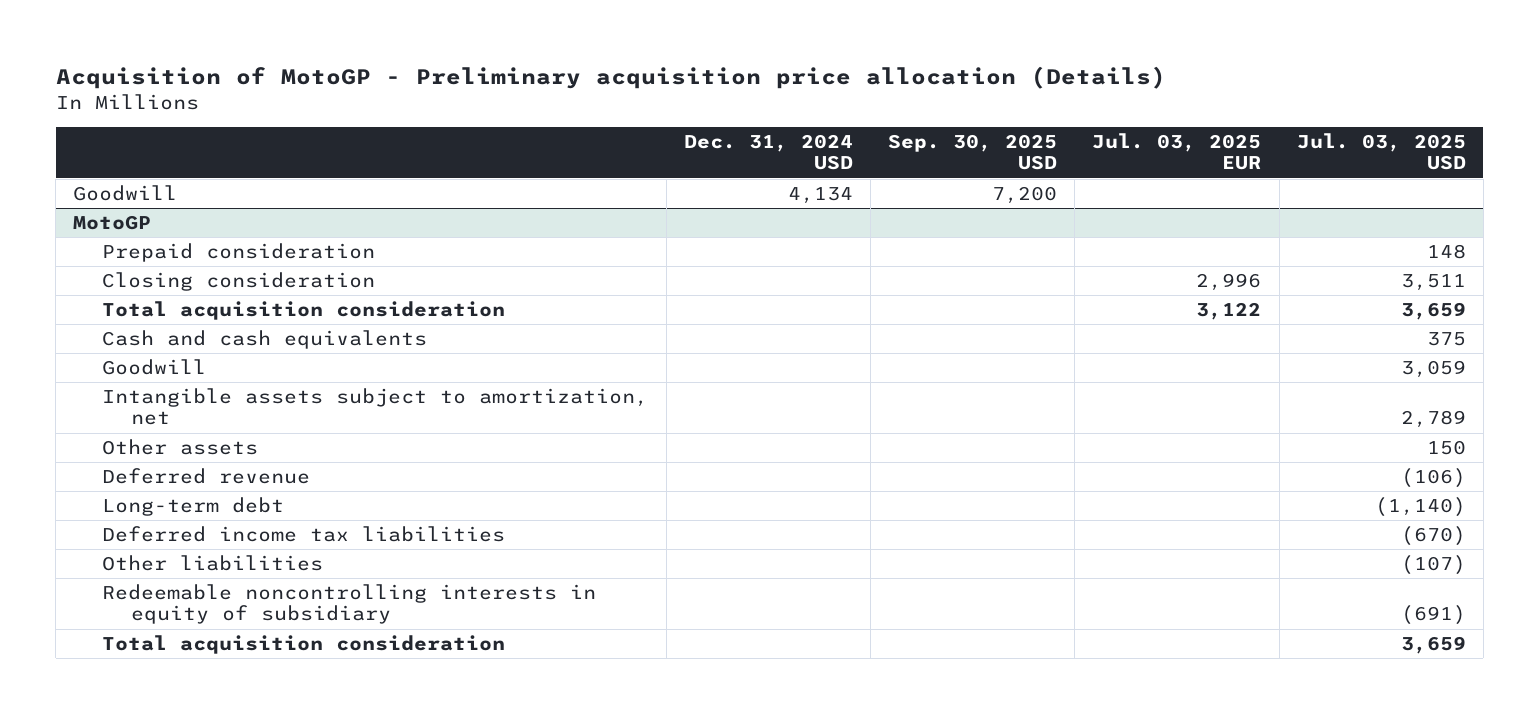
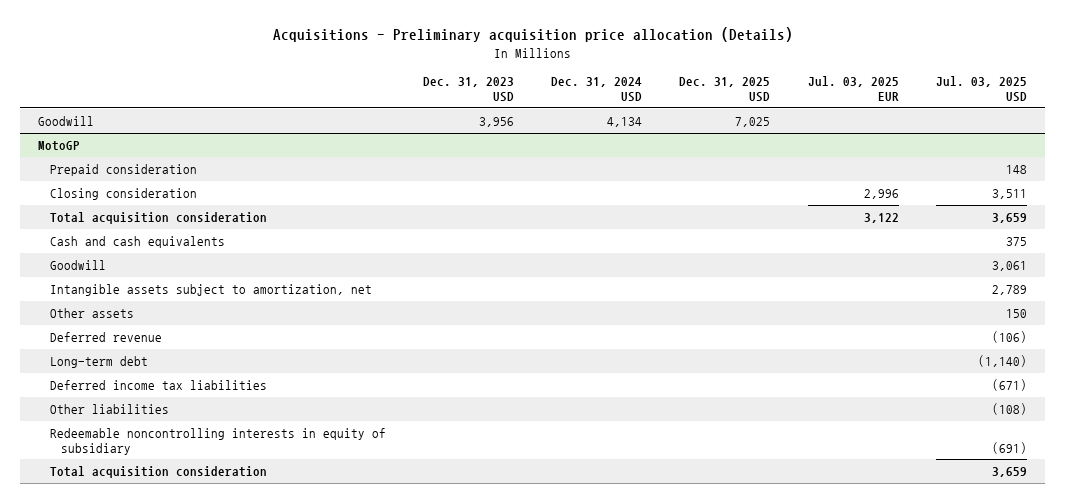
[55,65,1166,89] Acquisition of MotoGP - Preliminary acquisition price allocation (Details) -> [272,27,793,43] Acquisitions - Preliminary acquisition price allocation (Details)
[888,133,1058,171] Sep. 30, 2025 USD -> none
none -> [422,77,514,103] Dec. 31, 2023 USD
none -> [679,77,771,103] Dec. 31, 2025 USD
[1400,360,1466,379] 3,059 -> [991,260,1027,271] 3,061
[1400,526,1466,547] (670) -> [991,378,1027,391] (671)
[1400,555,1466,576] (107) -> [991,402,1027,415] (108)

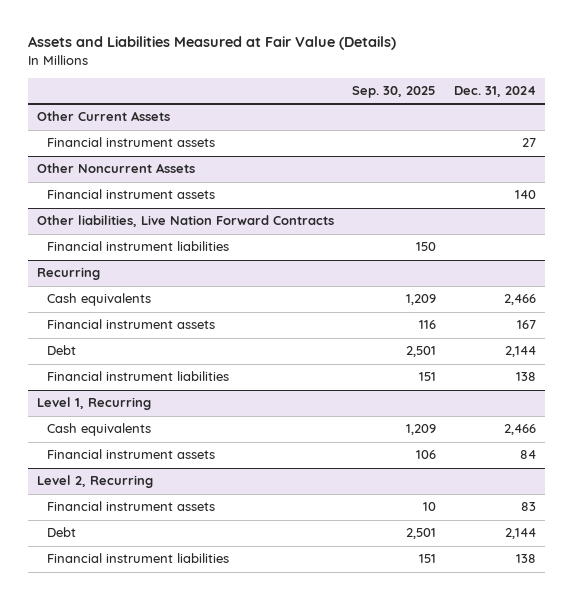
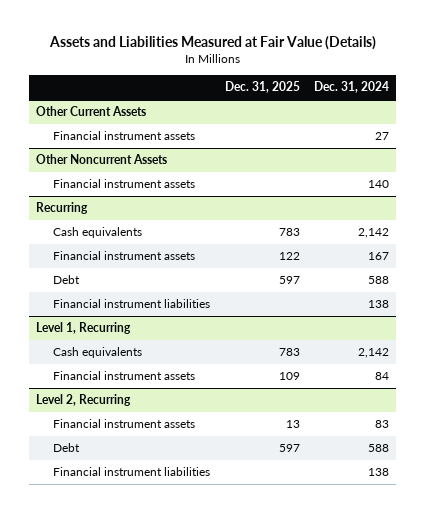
[351,85,436,98] Sep. 30, 2025 -> none
none -> [224,81,300,94] Dec. 31, 2025
[36,215,334,228] Other liabilities, Live Nation Forward Contracts -> none
[47,241,230,252] Financial instrument liabilities -> none
[504,294,537,306] 2,466 -> [357,228,389,239] 2,142
[505,346,537,358] 2,144 -> [367,276,389,285] 588
[504,424,537,436] 2,466 -> [357,348,389,359] 2,142
[505,528,537,540] 2,144 -> [367,444,389,453] 588

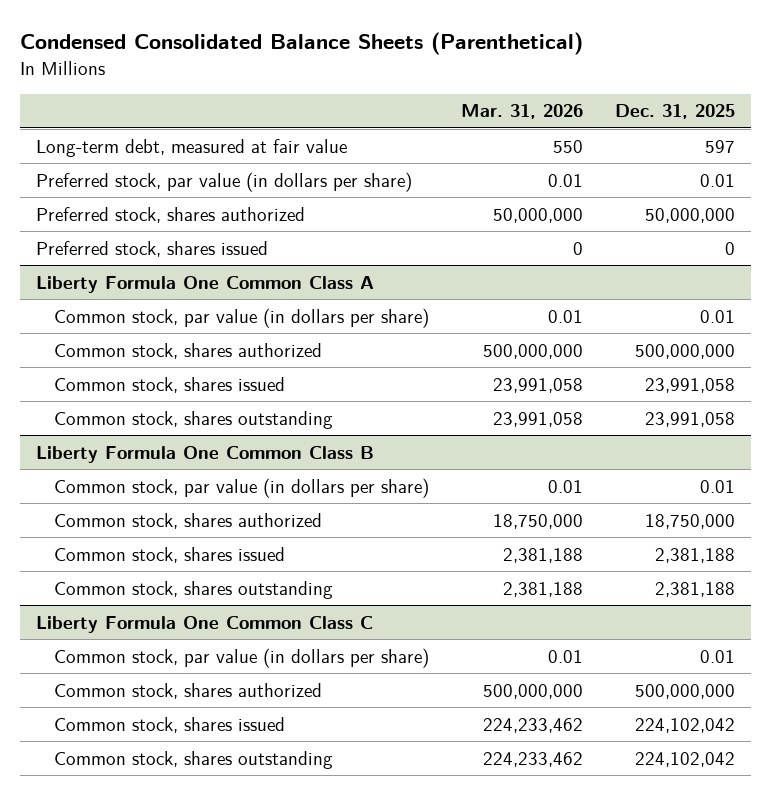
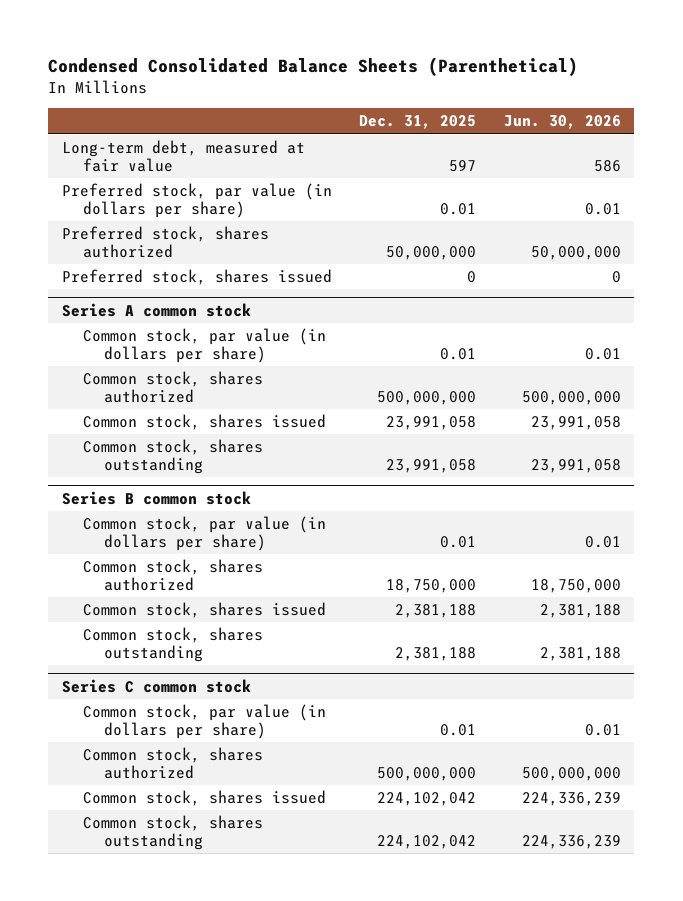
[460,104,583,120] Mar. 31, 2026 -> none
none -> [503,115,621,130] Jun. 30, 2026
[35,275,374,293] Liberty Formula One Common Class A -> [62,302,252,317] Series A common stock
[35,445,374,463] Liberty Formula One Common Class B -> [62,490,252,505] Series B common stock
[35,615,373,633] Liberty Formula One Common Class C -> [62,678,252,693] Series C common stock

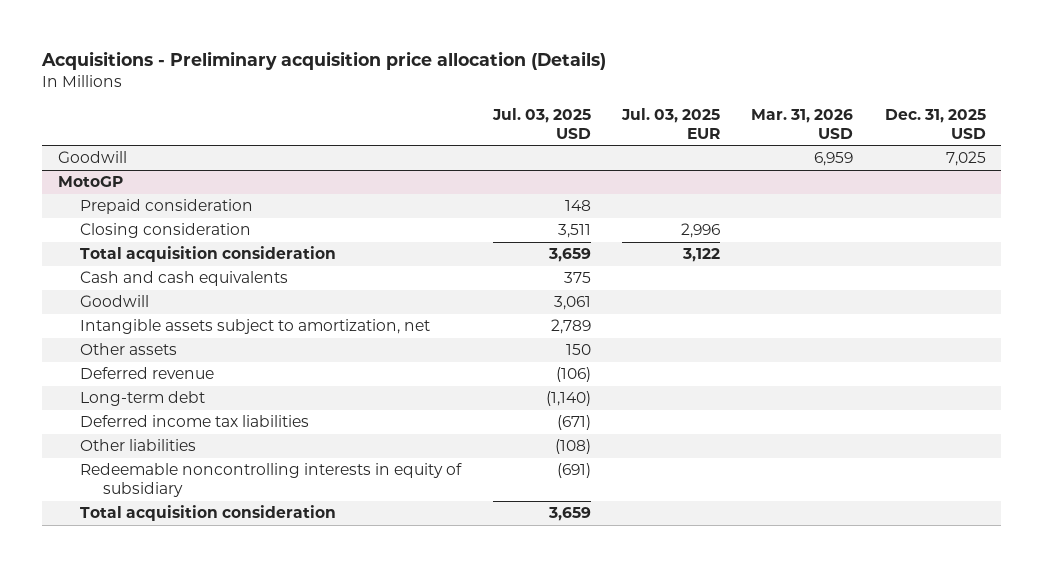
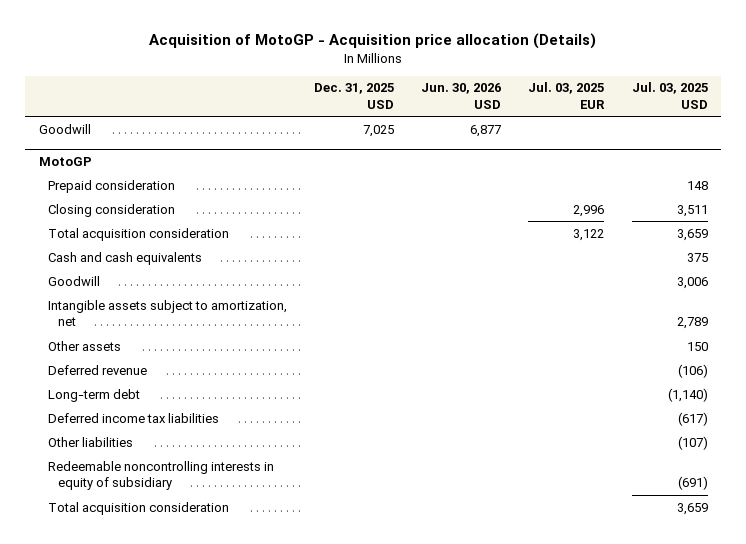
[41,51,607,71] Acquisitions - Preliminary acquisition price allocation (Details) -> [149,33,597,50] Acquisition of MotoGP - Acquisition price allocation (Details)
[751,108,854,139] Mar. 31, 2026 USD -> none
none -> [421,83,502,109] Jun. 30, 2026 USD
[553,296,591,311] 3,061 -> [676,276,708,289] 3,006
[556,415,591,431] (671) -> [677,411,708,426] (617)
[554,439,591,455] (108) -> [677,435,708,450] (107)

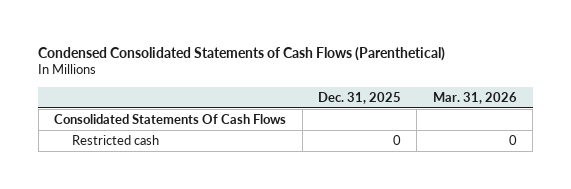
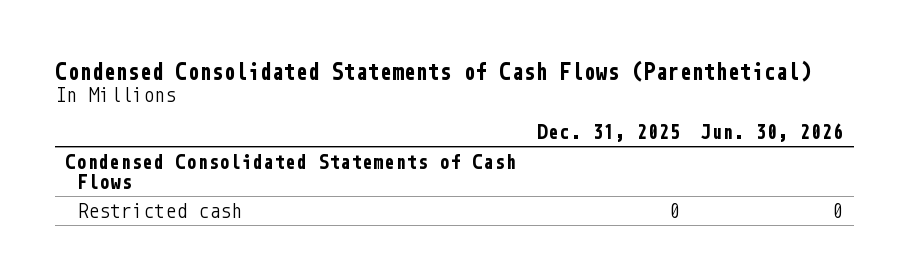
[432,91,517,104] Mar. 31, 2026 -> none
none -> [700,123,844,143] Jun. 30, 2026
[54,113,287,124] Consolidated Statements Of Cash Flows -> [65,153,517,190] Condensed Consolidated Statements of Cash Flows

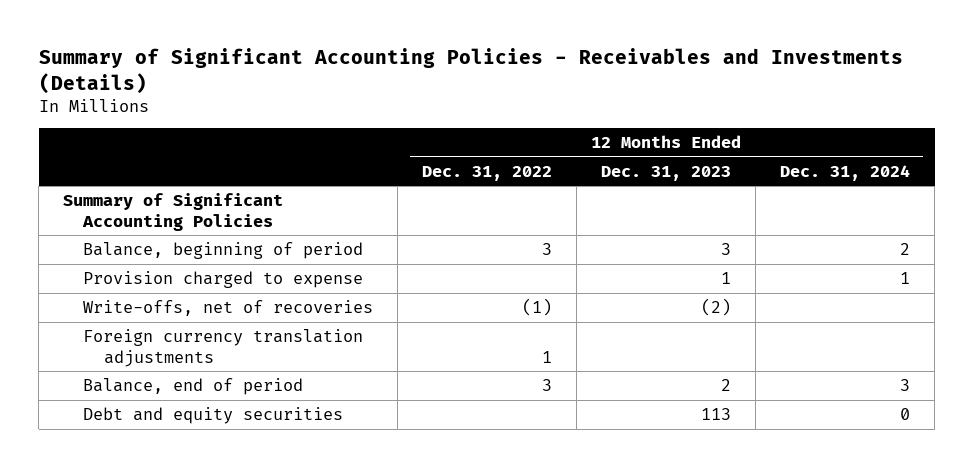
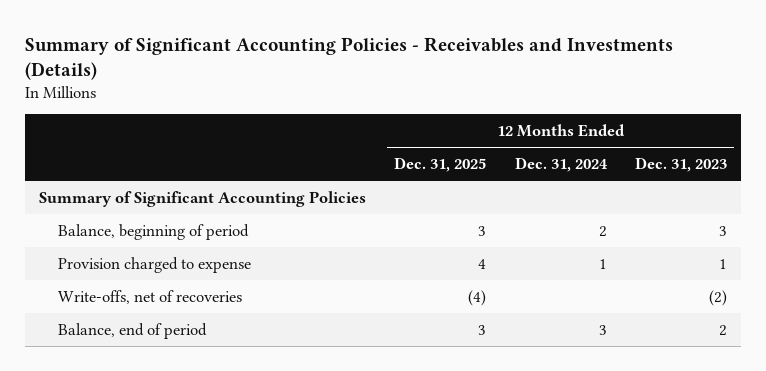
[422,165,553,181] Dec. 31, 2022 -> none
none -> [394,157,487,173] Dec. 31, 2025
[83,329,364,367] Foreign currency translation adjustments -> none
[83,407,344,425] Debt and equity securities -> none

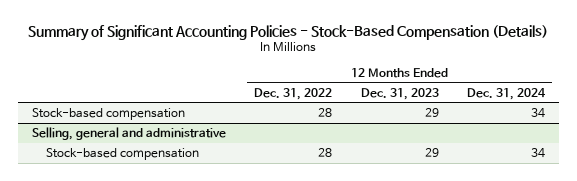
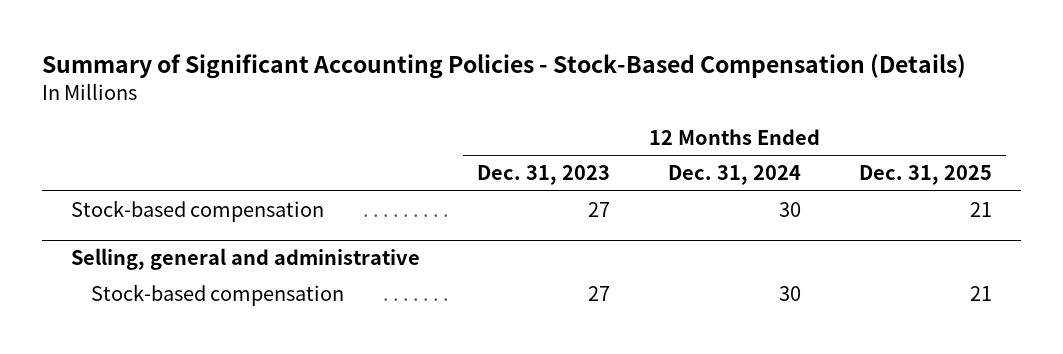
[254,87,333,100] Dec. 31, 2022 -> none
none -> [858,165,992,186] Dec. 31, 2025
[424,107,439,117] 29 -> [588,202,611,218] 27
[531,107,546,118] 34 -> [779,202,802,218] 30
[424,147,439,157] 29 -> [588,286,611,302] 27
[531,147,546,158] 34 -> [779,286,802,302] 30

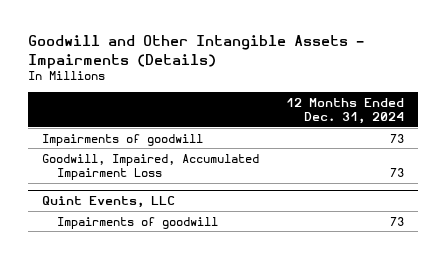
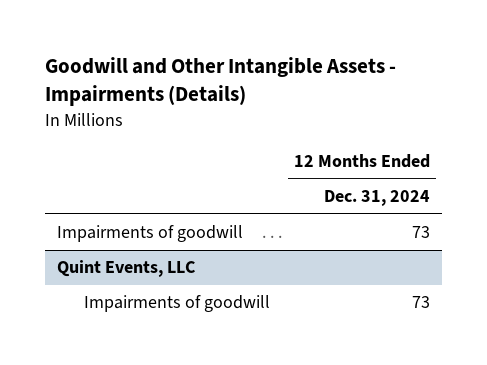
[41,153,259,180] Goodwill, Impaired, Accumulated Impairment Loss -> none

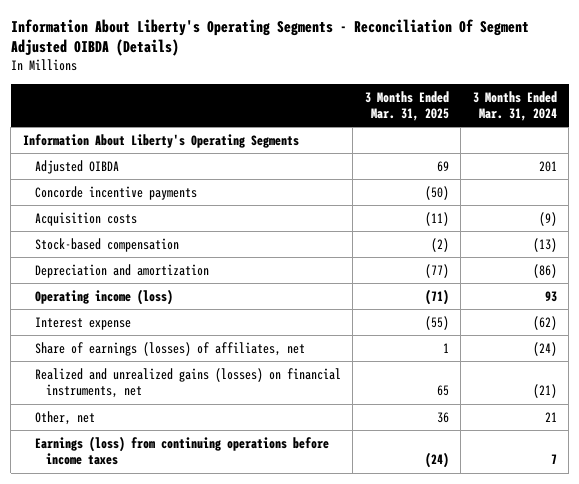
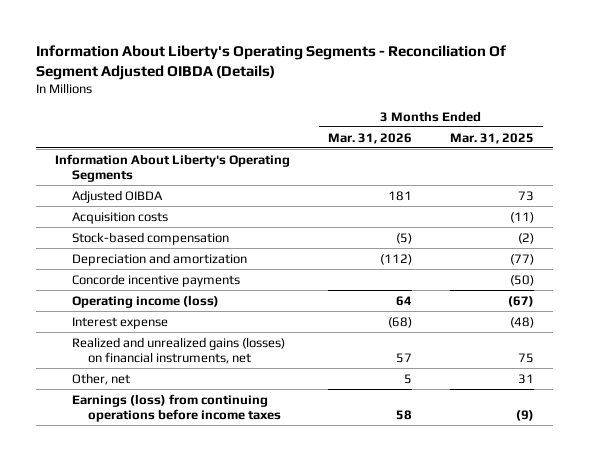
[472,90,557,121] 3 Months Ended Mar. 31, 2024 -> none
none -> [327,132,412,144] Mar. 31, 2026
[436,160,449,172] 69 -> [517,190,534,201] 73
[34,341,305,356] Share of earnings (losses) of affiliates, net -> none
[34,185,197,200] Concorde incentive payments -> [71,273,240,287] Concorde incentive payments
[424,288,449,305] (71) -> [507,295,534,307] (67)
[424,315,449,330] (55) -> [509,316,534,328] (48)
[436,385,449,397] 65 -> [517,352,534,363] 75
[436,411,449,423] 36 -> [517,373,534,384] 31
[424,452,449,469] (24) -> [515,409,534,421] (9)

